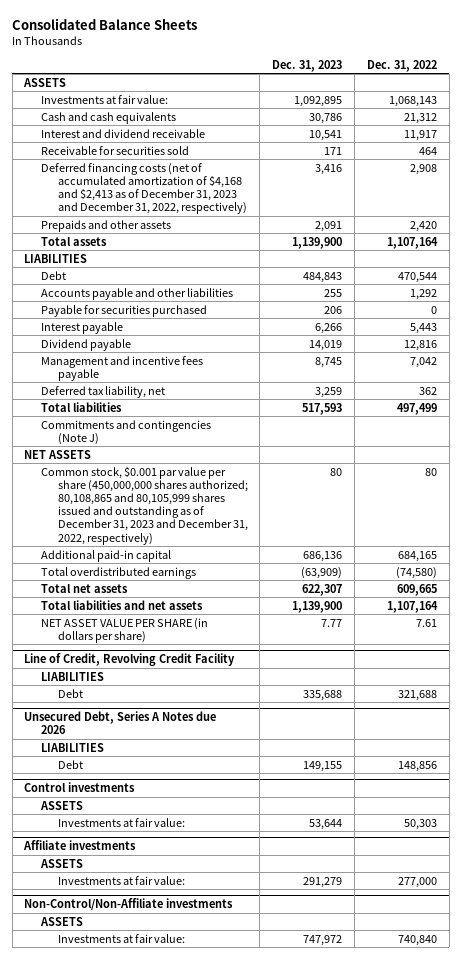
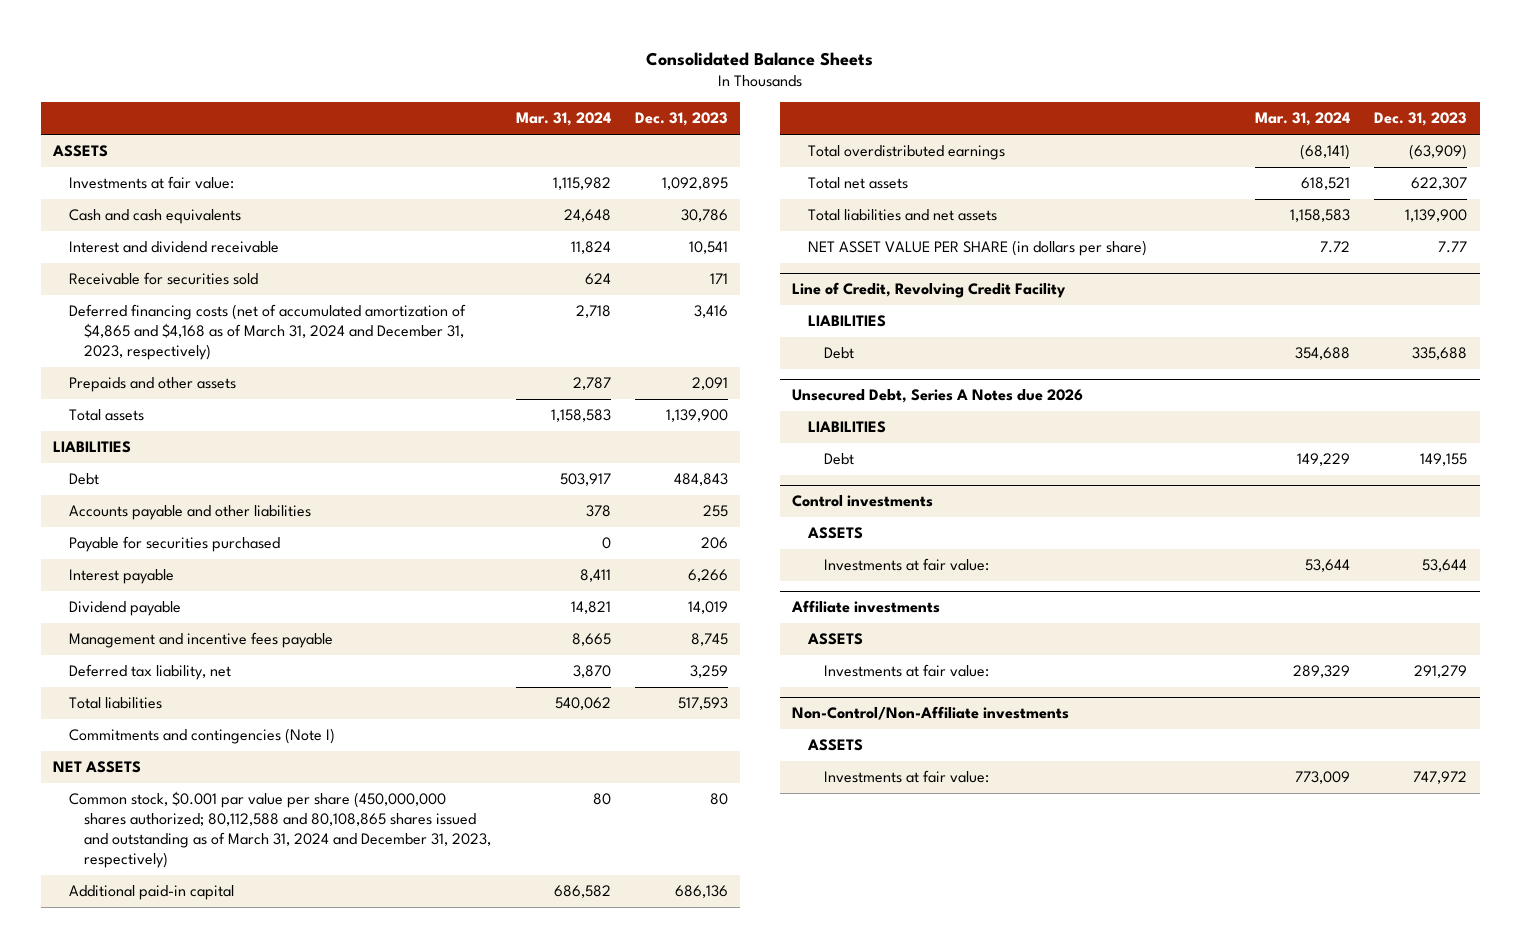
[367,59,438,72] Dec. 31, 2022 -> none
none -> [515,112,611,127] Mar. 31, 2024
[41,162,247,215] Deferred financing costs (net of accumulated amortization of $4,168 and $2,413 as of December 31, 2023 and December 31, 2022, respectively) -> [68,304,466,361] Deferred financing costs (net of accumulated amortization of $4,865 and $4,168 as of March 31, 2024 and December 31, 2023, respectively)
[41,419,212,445] Commitments and contingencies (Note J) -> [68,728,335,745] Commitments and contingencies (Note I)
[41,465,248,545] Common stock, $0.001 par value per share (450,000,000 shares authorized; 80,108,865 and 80,105,999 shares issued and outstanding as of December 31, 2023 and December 31, 2022, respectively) -> [68,791,492,869] Common stock, $0.001 par value per share (450,000,000 shares authorized; 80,112,588 and 80,108,865 shares issued and outstanding as of March 31, 2024 and December 31, 2023, respectively)

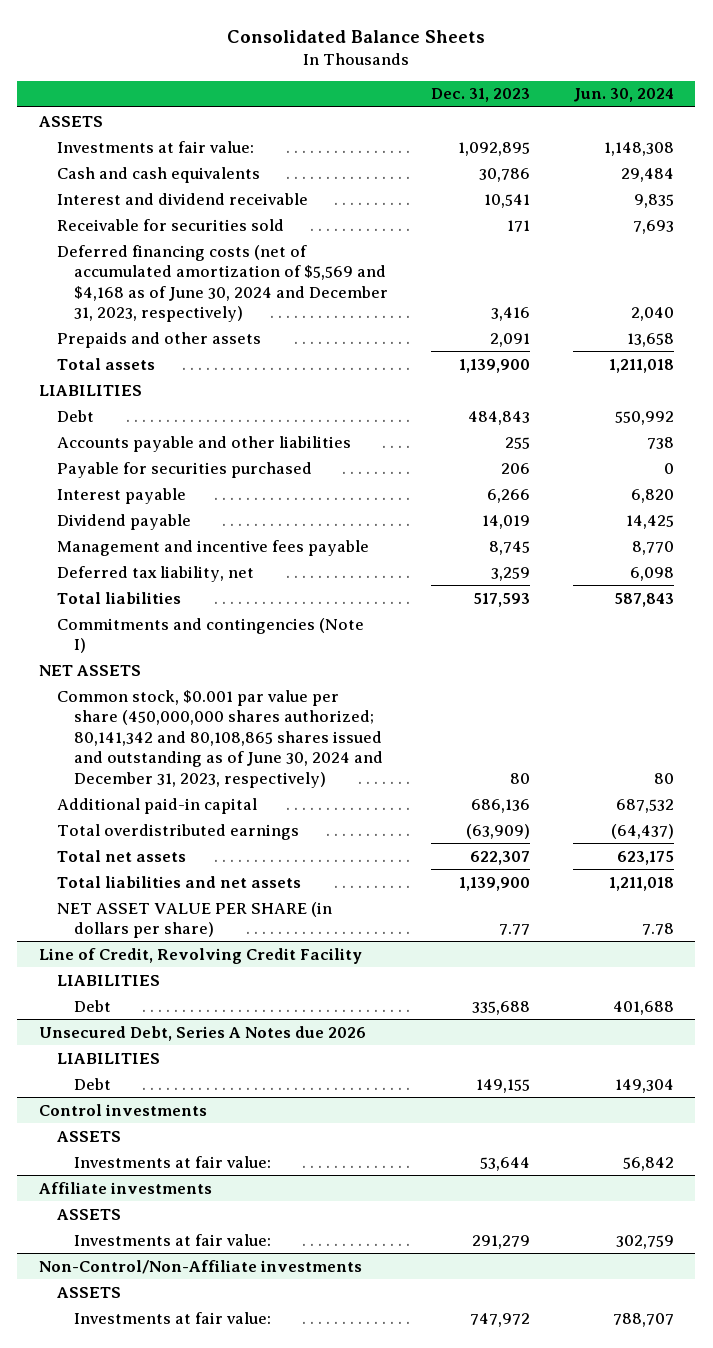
[515,112,611,127] Mar. 31, 2024 -> none
none -> [572,88,674,103] Jun. 30, 2024
[68,304,466,361] Deferred financing costs (net of accumulated amortization of $4,865 and $4,168 as of March 31, 2024 and December 31, 2023, respectively) -> [56,244,389,323] Deferred financing costs (net of accumulated amortization of $5,569 and $4,168 as of June 30, 2024 and December 31, 2023, respectively)
[68,791,492,869] Common stock, $0.001 par value per share (450,000,000 shares authorized; 80,112,588 and 80,108,865 shares issued and outstanding as of March 31, 2024 and December 31, 2023, respectively) -> [56,689,384,788] Common stock, $0.001 par value per share (450,000,000 shares authorized; 80,141,342 and 80,108,865 shares issued and outstanding as of June 30, 2024 and December 31, 2023, respectively)

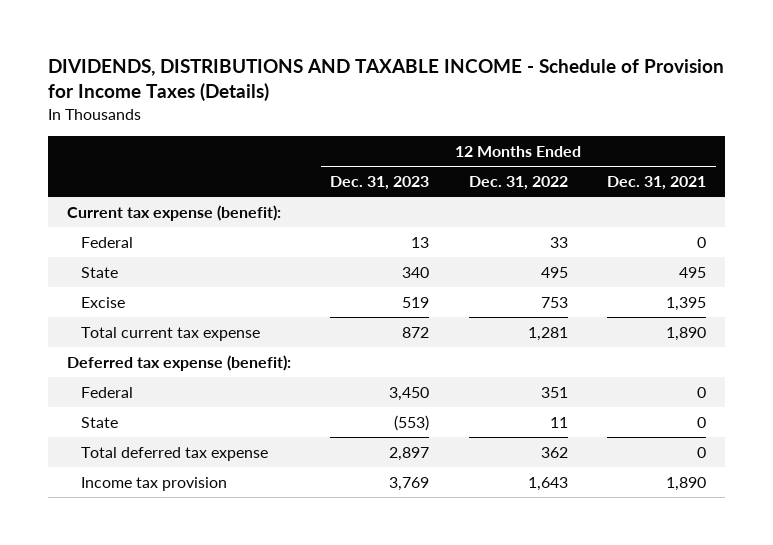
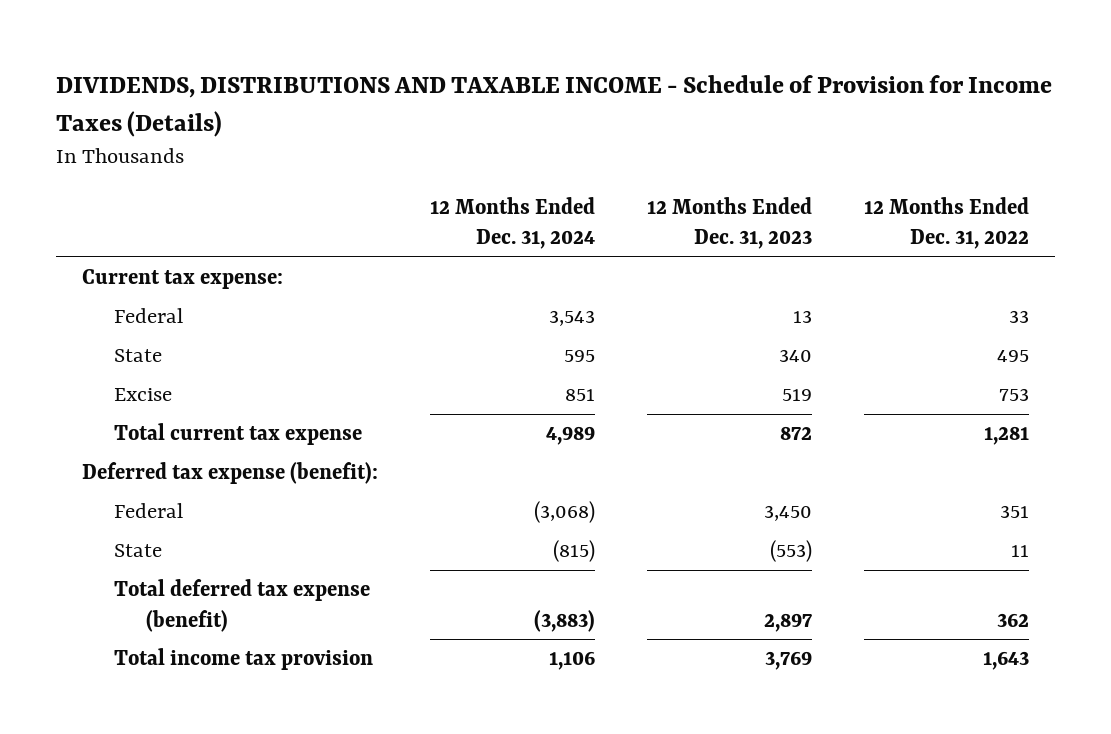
[606,176,706,191] Dec. 31, 2021 -> none
none -> [430,196,596,250] 12 Months Ended Dec. 31, 2024
[67,204,282,221] Current tax expense (benefit): -> [82,269,284,290] Current tax expense:
[80,446,268,461] Total deferred tax expense -> [114,579,371,632] Total deferred tax expense (benefit)
[80,476,227,491] Income tax provision -> [114,648,374,671] Total income tax provision

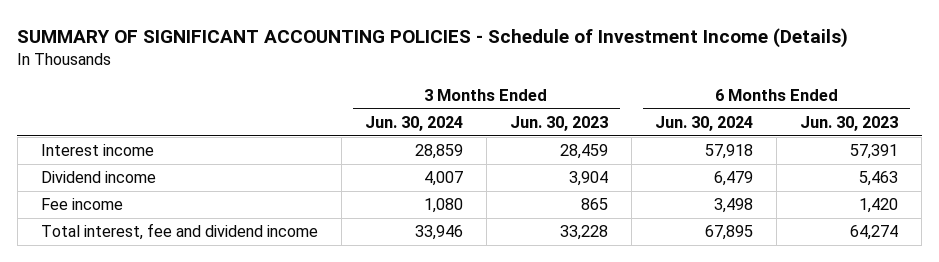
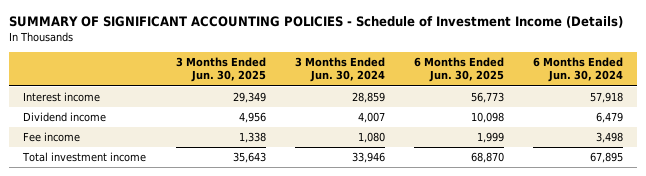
[509,116,608,132] Jun. 30, 2023 -> none
[800,116,899,132] Jun. 30, 2023 -> none
none -> [175,57,266,83] 3 Months Ended Jun. 30, 2025
none -> [413,57,504,83] 6 Months Ended Jun. 30, 2025
[40,223,318,241] Total interest, fee and dividend income -> [22,152,147,163] Total investment income

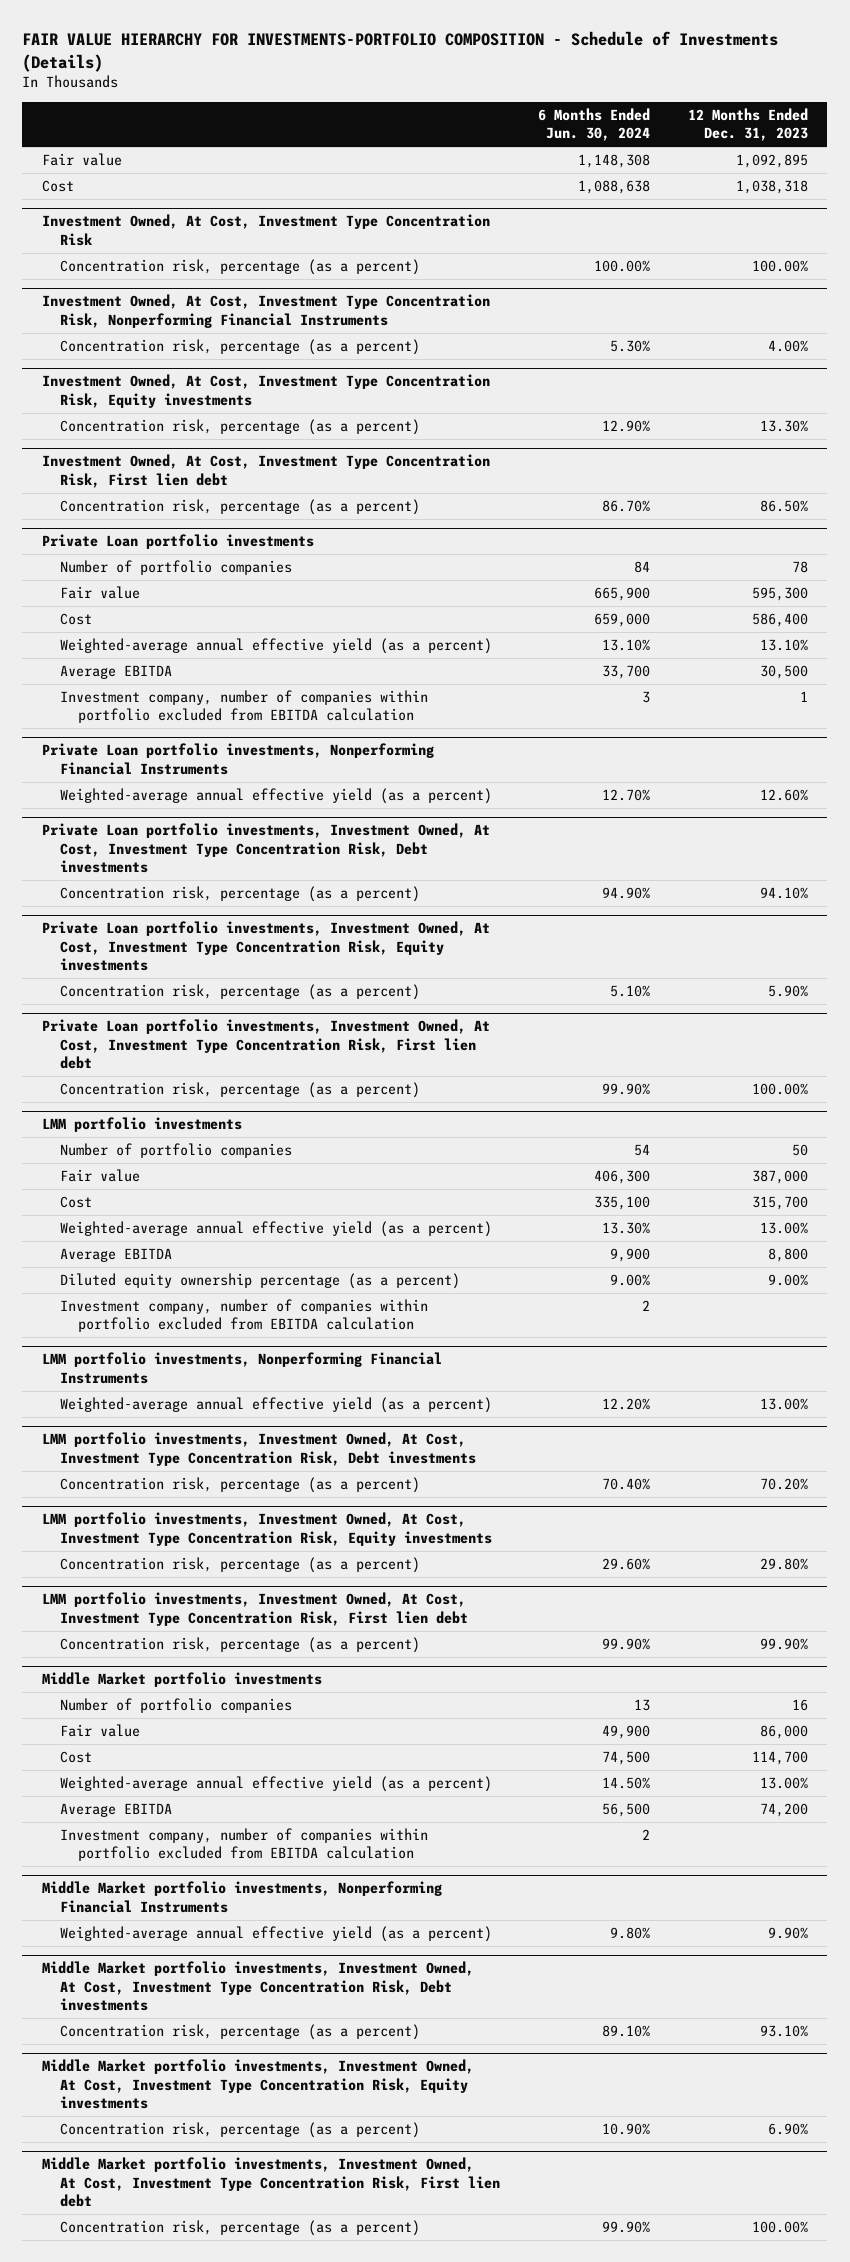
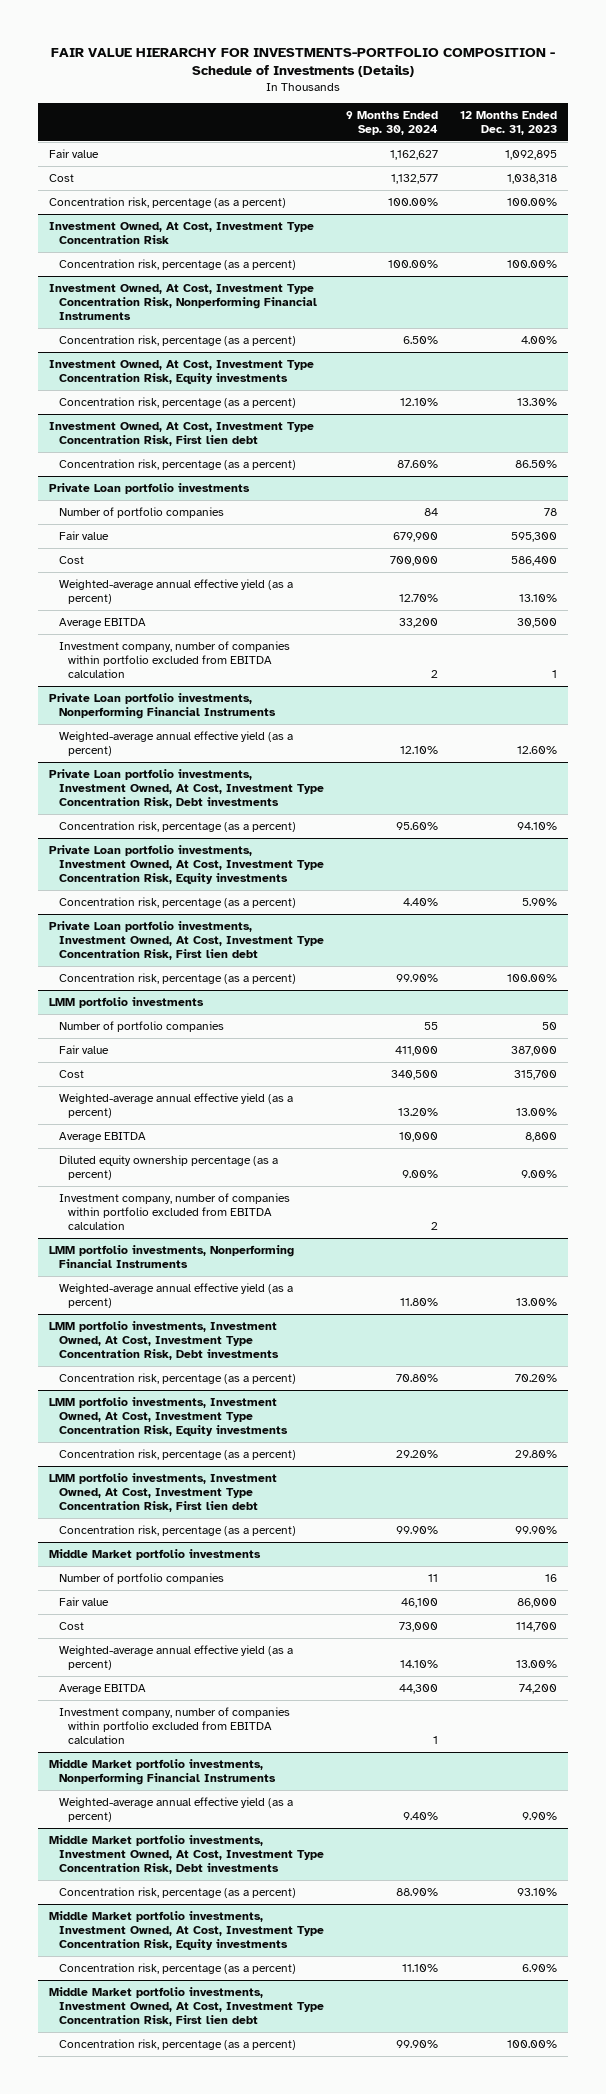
[537,107,650,142] 6 Months Ended Jun. 30, 2024 -> none
none -> [345,110,438,135] 9 Months Ended Sep. 30, 2024
none -> [49,196,287,208] Concentration risk, percentage (as a percent)

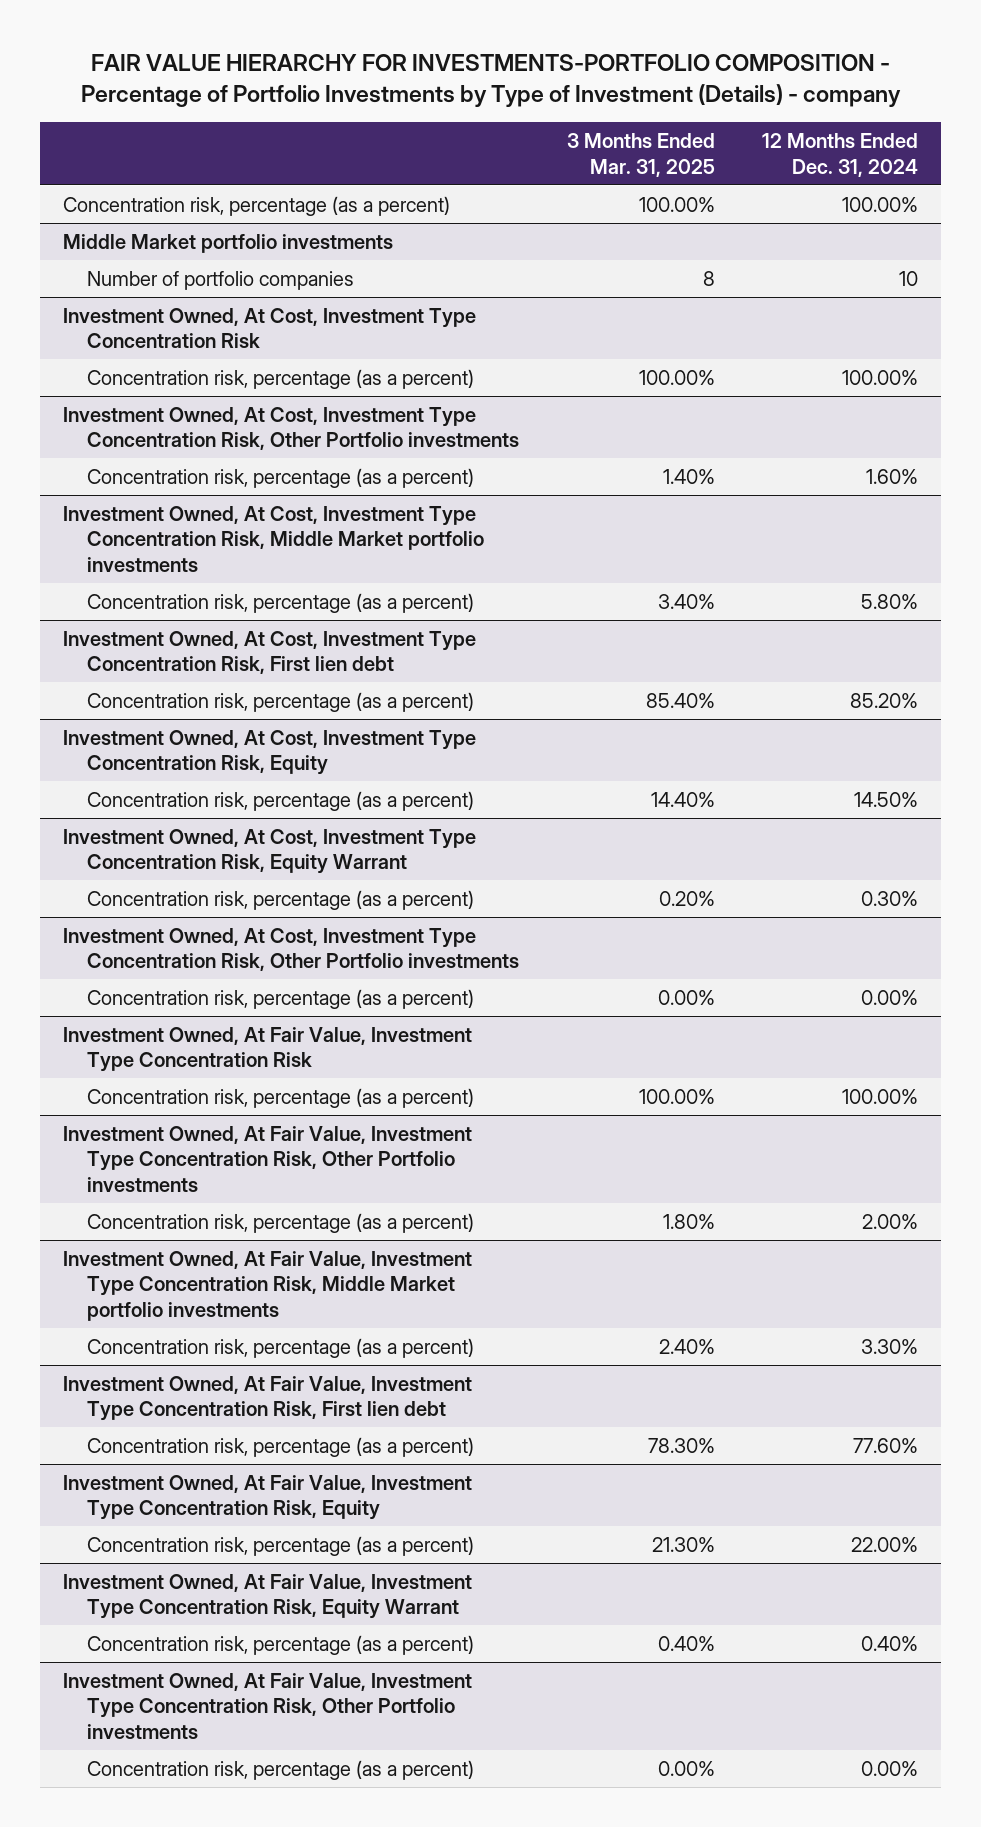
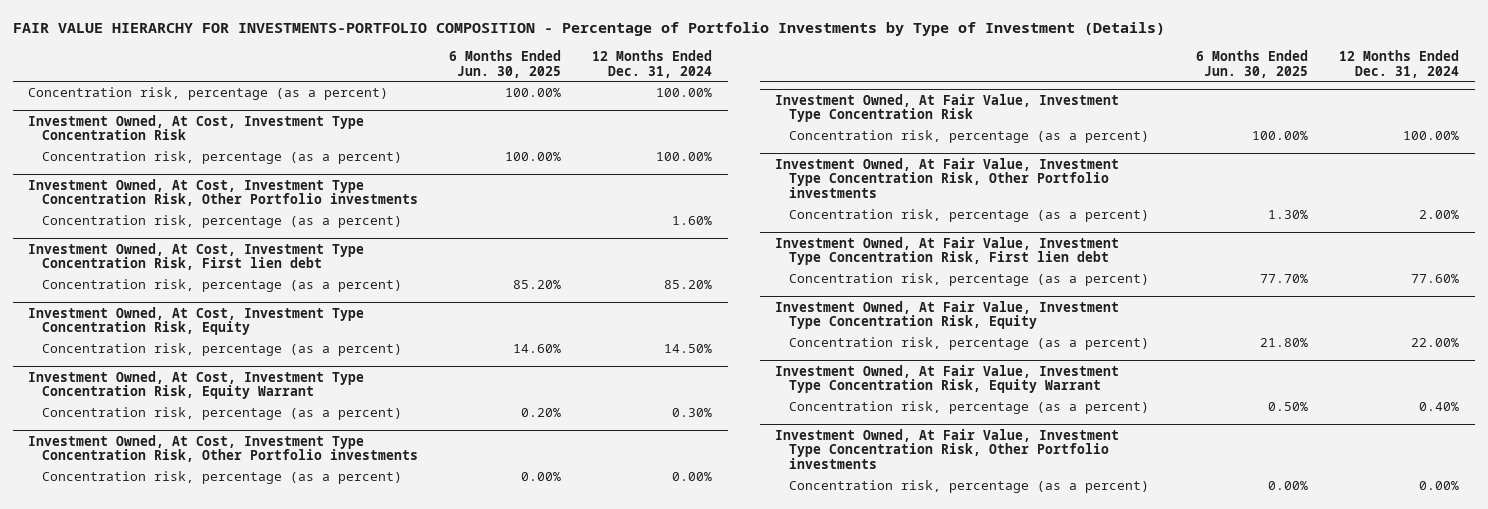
[80,54,901,108] FAIR VALUE HIERARCHY FOR INVESTMENTS-PORTFOLIO COMPOSITION - Percentage of Portfolio Investments by Type of Investment (Details) - company -> [12,21,1165,36] FAIR VALUE HIERARCHY FOR INVESTMENTS-PORTFOLIO COMPOSITION - Percentage of Portfolio Investments by Type of Investment (Details)
[566,133,715,177] 3 Months Ended Mar. 31, 2025 -> none
none -> [449,49,562,78] 6 Months Ended Jun. 30, 2025
[63,233,394,253] Middle Market portfolio investments -> none
[87,270,355,290] Number of portfolio companies -> none
[63,505,485,573] Investment Owned, At Cost, Investment Type Concentration Risk, Middle Market portfolio investments -> none
[87,592,475,613] Concentration risk, percentage (as a percent) -> none
[63,1250,473,1322] Investment Owned, At Fair Value, Investment Type Concentration Risk, Middle Market portfolio investments -> none
[87,1337,475,1358] Concentration risk, percentage (as a percent) -> none

